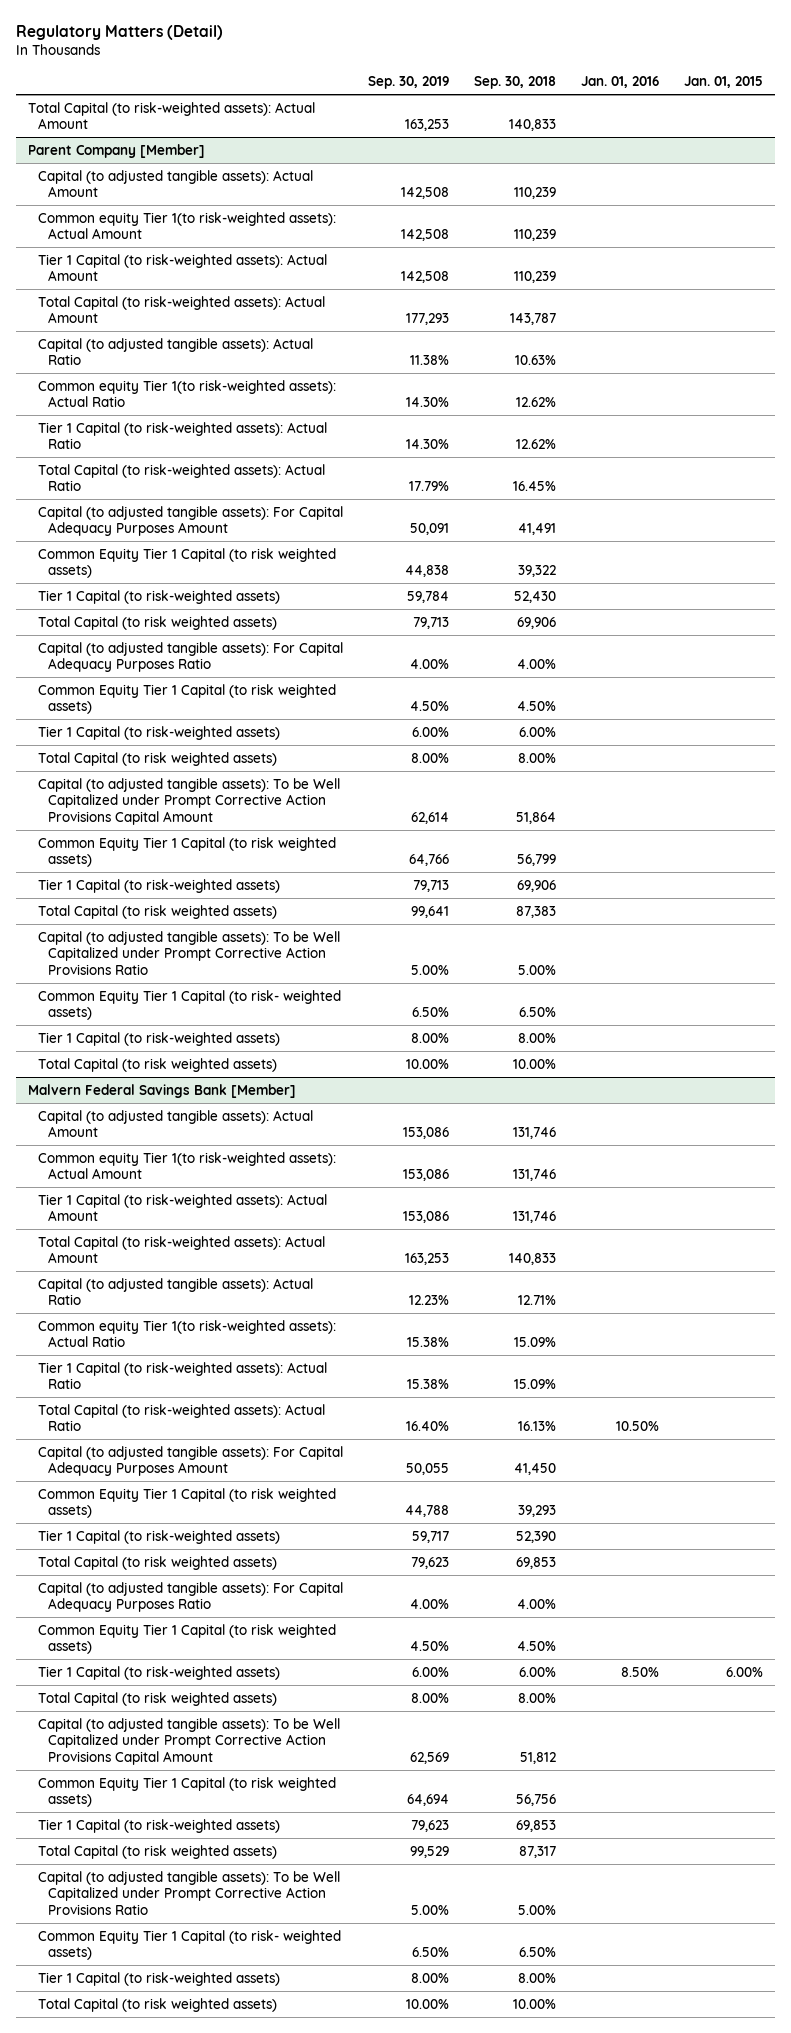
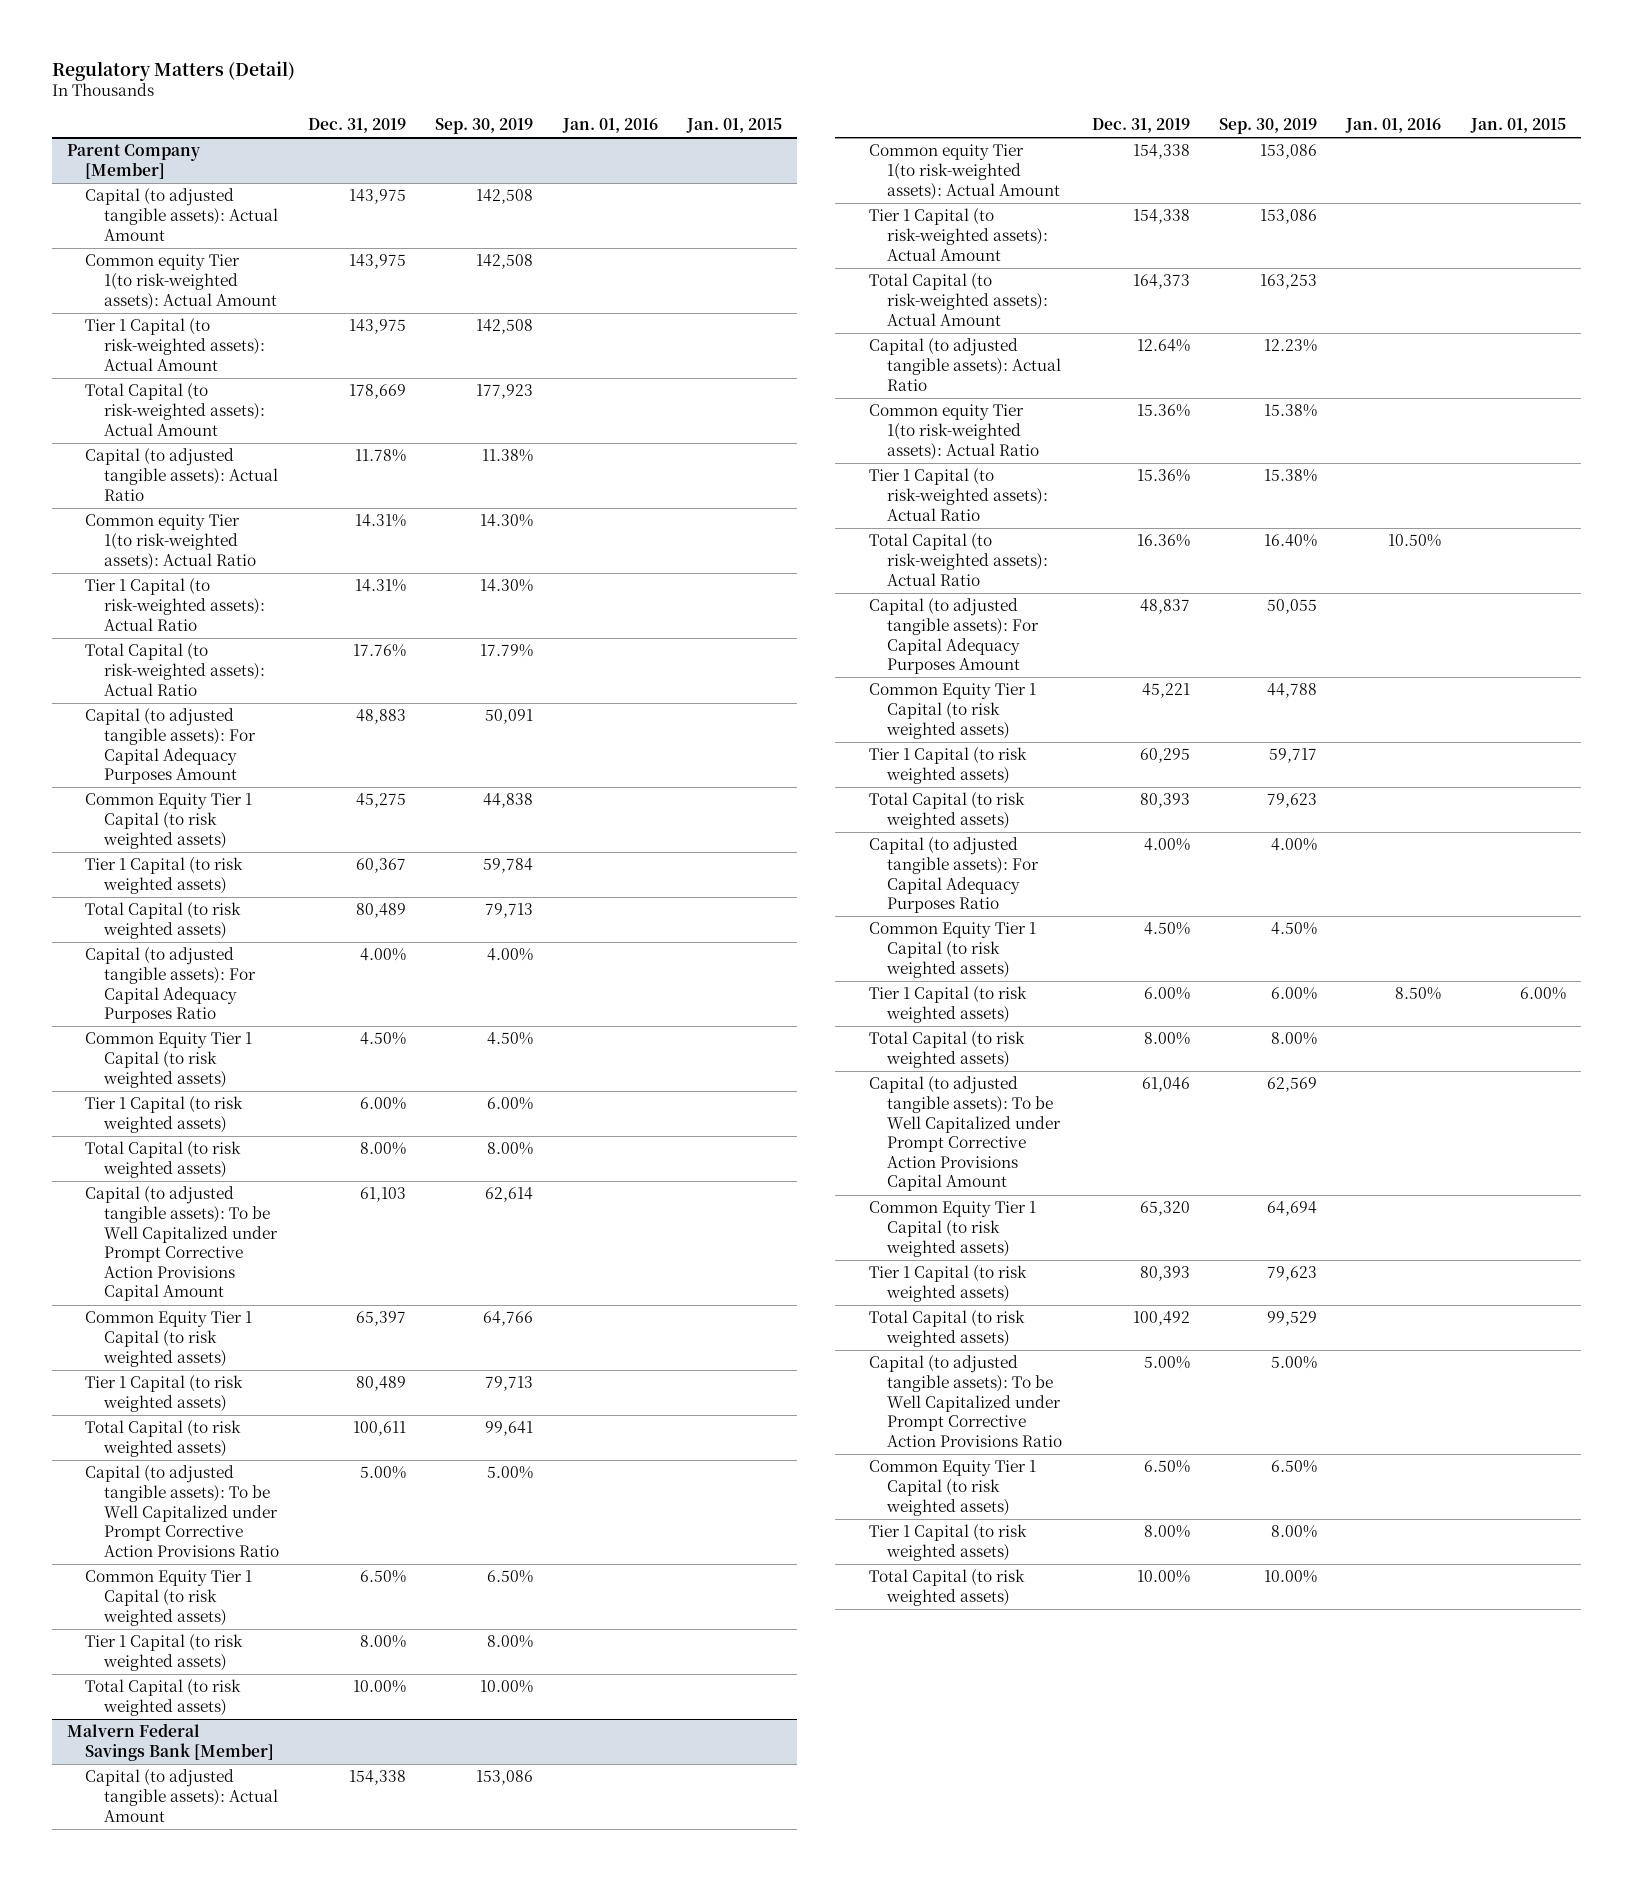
[473,76,556,90] Sep. 30, 2018 -> none
none -> [308,118,407,134] Dec. 31, 2019
[28,101,316,130] Total Capital (to risk-weighted assets): Actual Amount -> none
[406,313,450,326] 177,293 -> [476,384,534,400] 177,923
[38,589,281,604] Tier 1 Capital (to risk-weighted assets) -> [85,857,244,894] Tier 1 Capital (to risk weighted assets)
[38,725,281,740] Tier 1 Capital (to risk-weighted assets) -> [85,1096,244,1133] Tier 1 Capital (to risk weighted assets)
[38,878,281,893] Tier 1 Capital (to risk-weighted assets) -> [85,1375,244,1412] Tier 1 Capital (to risk weighted assets)
[38,989,342,1021] Common Equity Tier 1 Capital (to risk- weighted assets) -> [85,1570,253,1626] Common Equity Tier 1 Capital (to risk weighted assets)
[38,1031,281,1046] Tier 1 Capital (to risk-weighted assets) -> [85,1634,244,1671] Tier 1 Capital (to risk weighted assets)
[38,1529,281,1544] Tier 1 Capital (to risk-weighted assets) -> [868,747,1027,784] Tier 1 Capital (to risk weighted assets)
[38,1665,281,1680] Tier 1 Capital (to risk-weighted assets) -> [868,986,1027,1023] Tier 1 Capital (to risk weighted assets)
[38,1818,281,1833] Tier 1 Capital (to risk-weighted assets) -> [868,1265,1027,1302] Tier 1 Capital (to risk weighted assets)
[38,1929,342,1961] Common Equity Tier 1 Capital (to risk- weighted assets) -> [868,1460,1036,1516] Common Equity Tier 1 Capital (to risk weighted assets)
[38,1971,281,1986] Tier 1 Capital (to risk-weighted assets) -> [868,1524,1027,1561] Tier 1 Capital (to risk weighted assets)

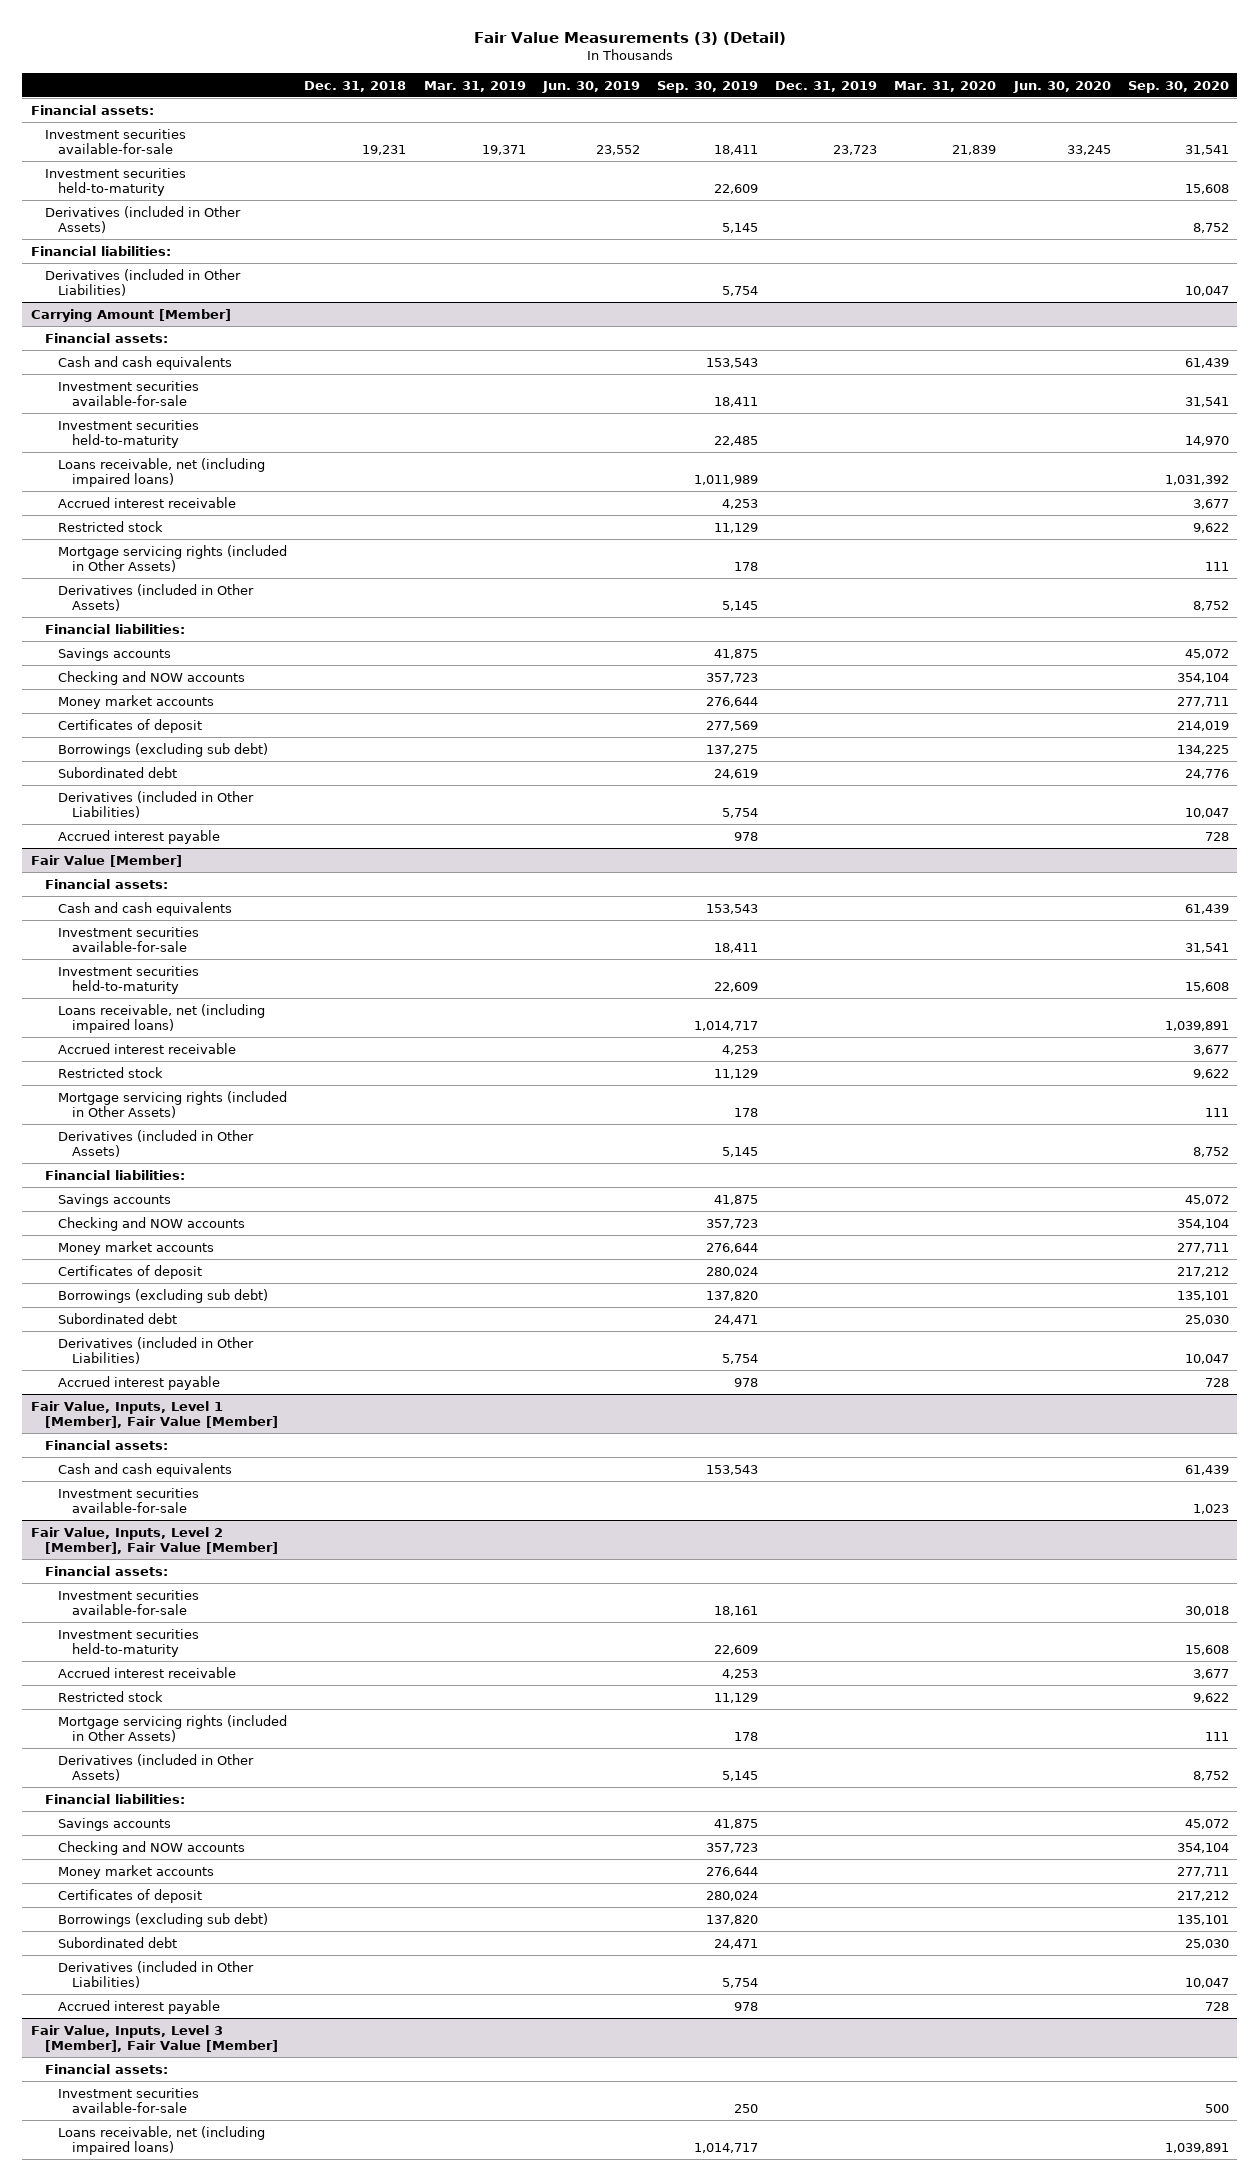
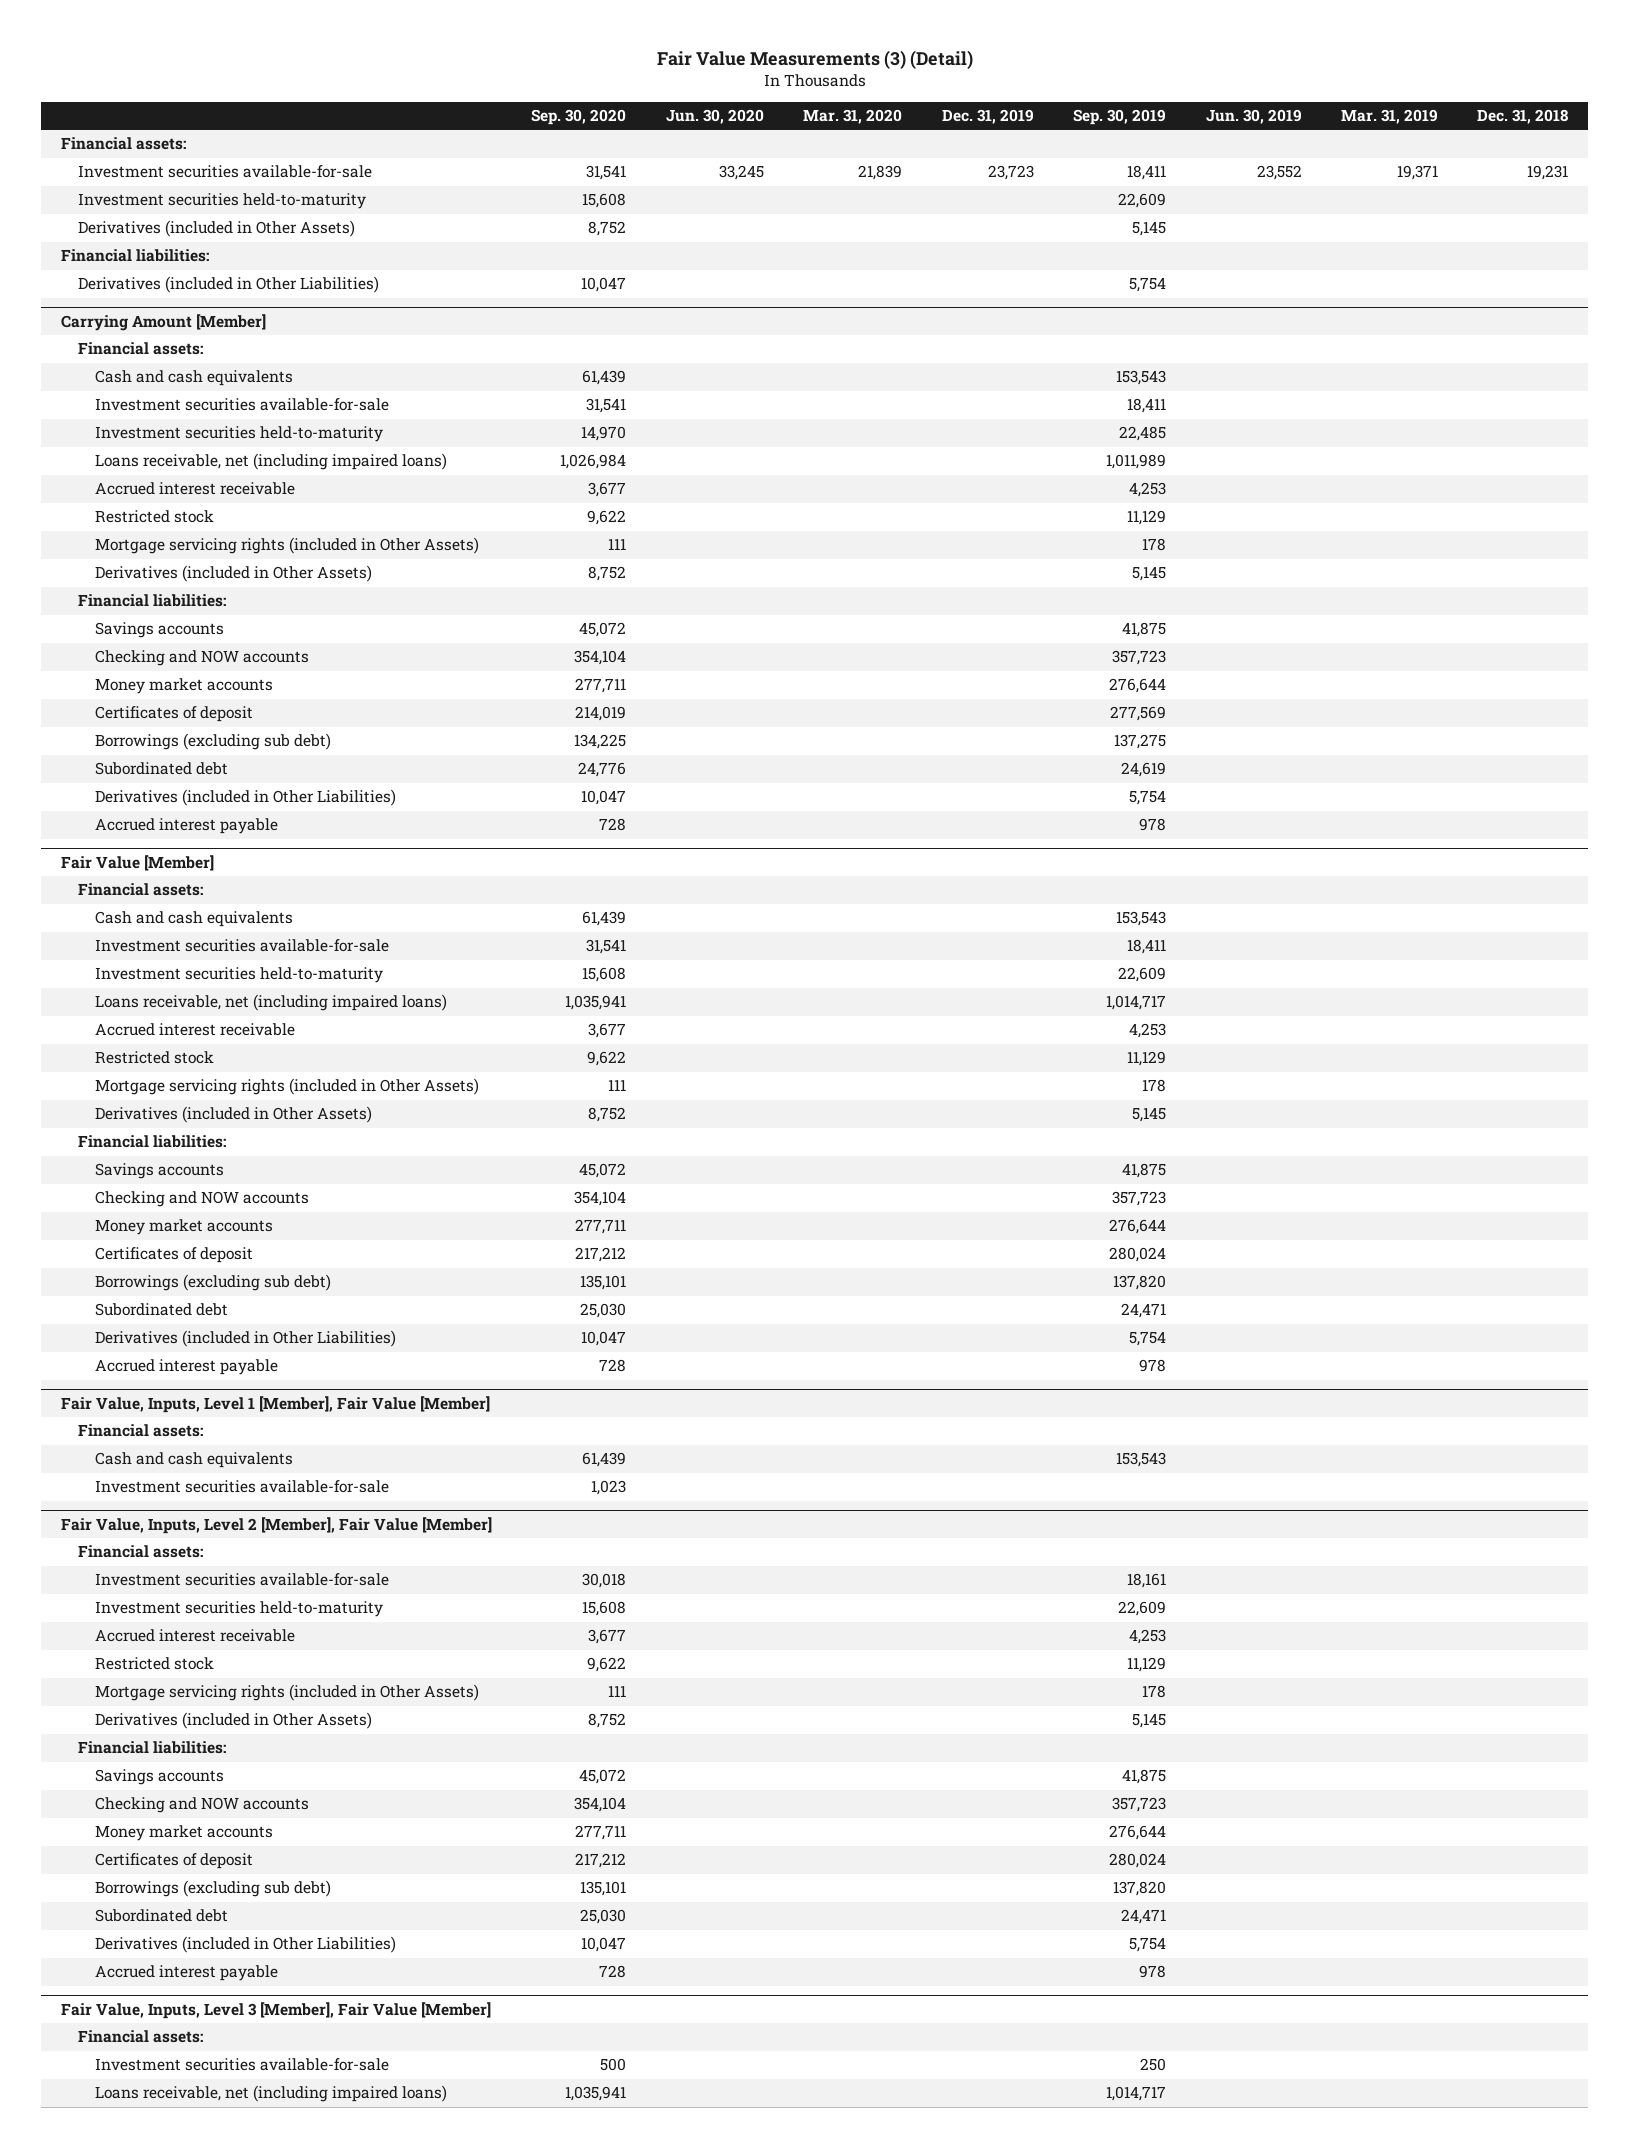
[1164,475,1229,486] 1,031,392 -> [560,454,627,470] 1,026,984
[1164,1021,1229,1032] 1,039,891 -> [565,995,627,1011] 1,035,941
[1164,2143,1229,2154] 1,039,891 -> [565,2086,627,2102] 1,035,941

